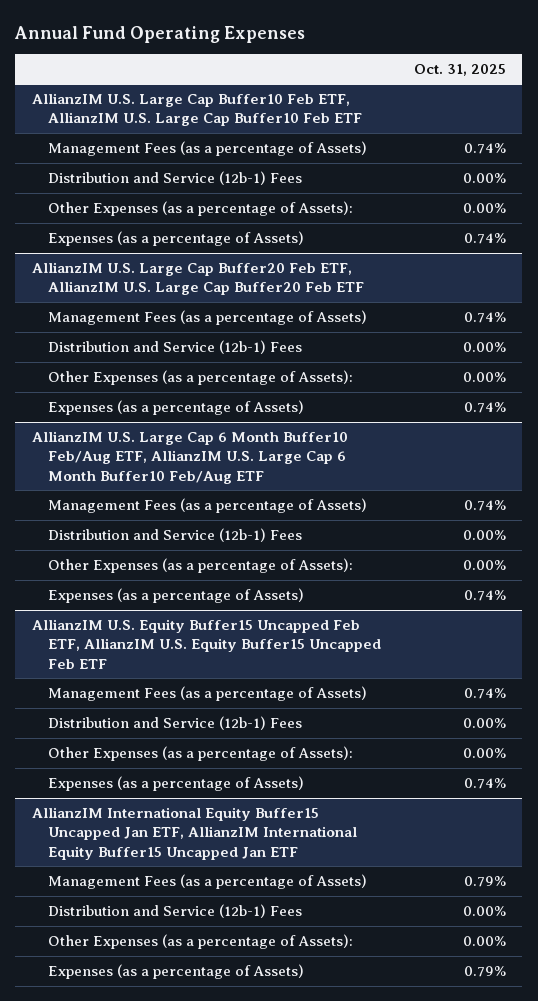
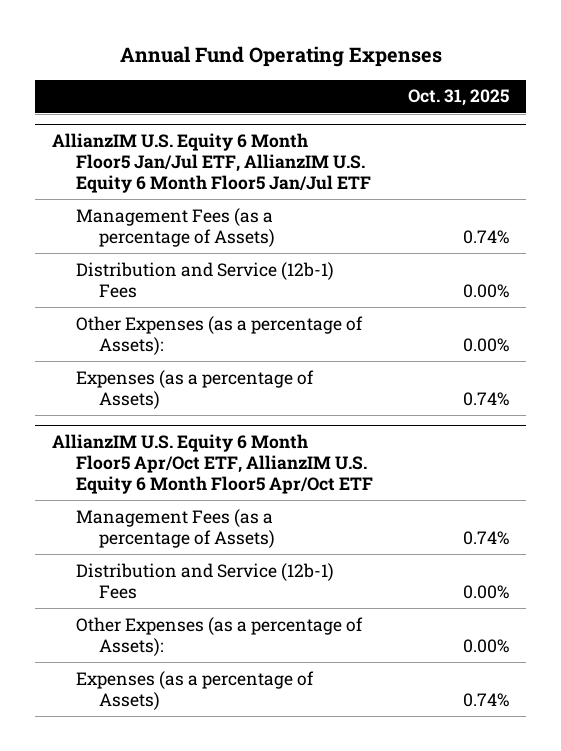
[31,92,363,127] AllianzIM U.S. Large Cap Buffer10 Feb ETF, AllianzIM U.S. Large Cap Buffer10 Feb ETF -> none
[48,140,368,156] Management Fees (as a percentage of Assets) -> none
[48,170,303,185] Distribution and Service (12b-1) Fees -> none
[48,200,354,216] Other Expenses (as a percentage of Assets): -> none
[48,230,305,246] Expenses (as a percentage of Assets) -> none
[31,261,365,296] AllianzIM U.S. Large Cap Buffer20 Feb ETF, AllianzIM U.S. Large Cap Buffer20 Feb ETF -> none
[48,309,368,325] Management Fees (as a percentage of Assets) -> none
[48,339,303,354] Distribution and Service (12b-1) Fees -> none
[48,369,354,385] Other Expenses (as a percentage of Assets): -> none
[48,399,305,415] Expenses (as a percentage of Assets) -> none
[31,430,348,484] AllianzIM U.S. Large Cap 6 Month Buffer10 Feb/Aug ETF, AllianzIM U.S. Large Cap 6 Month Buffer10 Feb/Aug ETF -> none
none -> [52,133,371,193] AllianzIM U.S. Equity 6 Month Floor5 Jan/Jul ETF, AllianzIM U.S. Equity 6 Month Floor5 Jan/Jul ETF
[31,618,382,669] AllianzIM U.S. Equity Buffer15 Uncapped Feb ETF, AllianzIM U.S. Equity Buffer15 Uncapped Feb ETF -> none
none -> [52,434,373,494] AllianzIM U.S. Equity 6 Month Floor5 Apr/Oct ETF, AllianzIM U.S. Equity 6 Month Floor5 Apr/Oct ETF
[31,806,358,860] AllianzIM International Equity Buffer15 Uncapped Jan ETF, AllianzIM International Equity Buffer15 Uncapped Jan ETF -> none
[48,873,368,889] Management Fees (as a percentage of Assets) -> none
[48,903,303,918] Distribution and Service (12b-1) Fees -> none
[48,933,354,949] Other Expenses (as a percentage of Assets): -> none
[48,963,305,979] Expenses (as a percentage of Assets) -> none

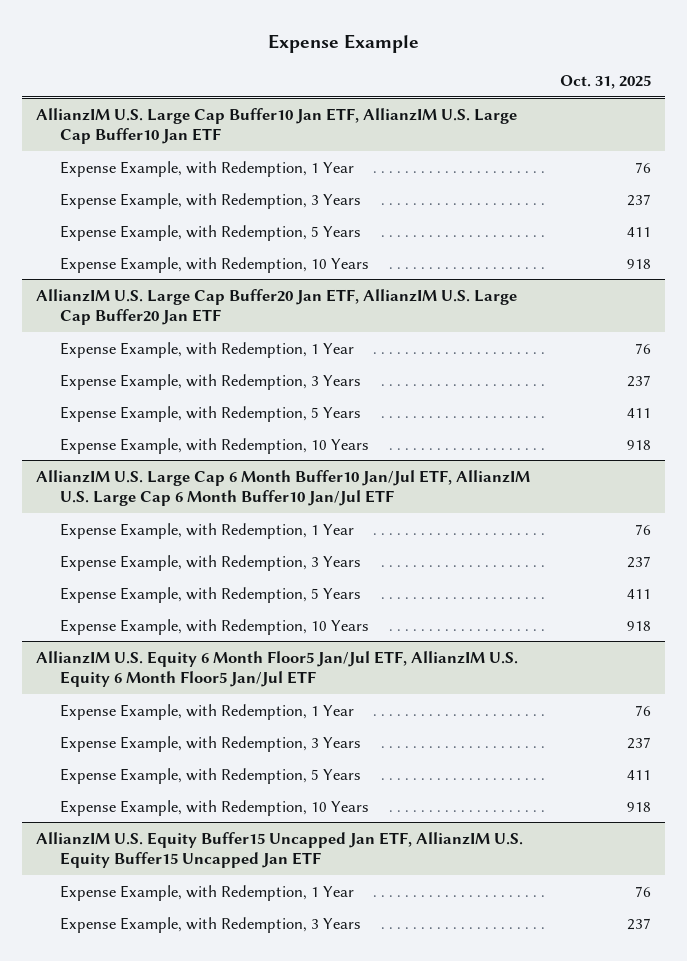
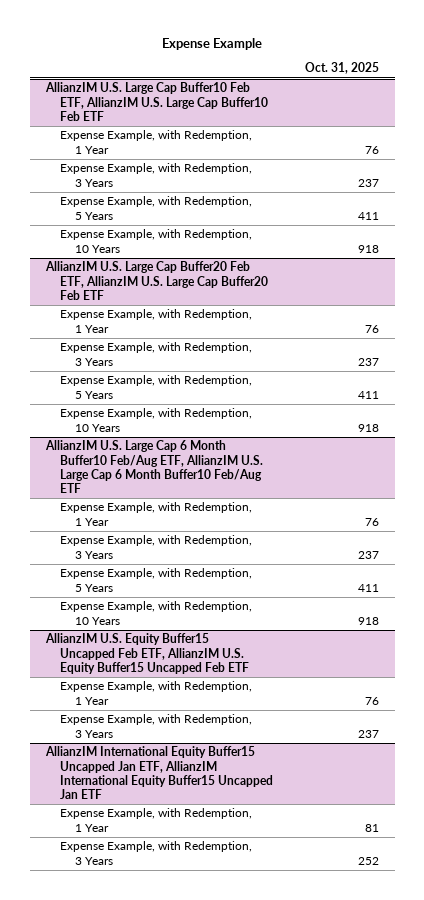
[59,160,354,177] Expense Example, with Redemption, 1 Year -> none
[59,192,361,209] Expense Example, with Redemption, 3 Years -> none
[59,224,361,241] Expense Example, with Redemption, 5 Years -> none
[59,256,369,273] Expense Example, with Redemption, 10 Years -> none
[36,288,518,326] AllianzIM U.S. Large Cap Buffer20 Jan ETF, AllianzIM U.S. Large Cap Buffer20 Jan ETF -> none
[36,107,518,145] AllianzIM U.S. Large Cap Buffer10 Jan ETF, AllianzIM U.S. Large Cap Buffer10 Jan ETF -> [44,82,269,121] AllianzIM U.S. Large Cap Buffer10 Feb ETF, AllianzIM U.S. Large Cap Buffer10 Feb ETF
[36,469,531,507] AllianzIM U.S. Large Cap 6 Month Buffer10 Jan/Jul ETF, AllianzIM U.S. Large Cap 6 Month Buffer10 Jan/Jul ETF -> none
none -> [44,261,269,300] AllianzIM U.S. Large Cap Buffer20 Feb ETF, AllianzIM U.S. Large Cap Buffer20 Feb ETF
[36,650,519,688] AllianzIM U.S. Equity 6 Month Floor5 Jan/Jul ETF, AllianzIM U.S. Equity 6 Month Floor5 Jan/Jul ETF -> none
none -> [44,440,264,493] AllianzIM U.S. Large Cap 6 Month Buffer10 Feb/Aug ETF, AllianzIM U.S. Large Cap 6 Month Buffer10 Feb/Aug ETF
[36,831,524,869] AllianzIM U.S. Equity Buffer15 Uncapped Jan ETF, AllianzIM U.S. Equity Buffer15 Uncapped Jan ETF -> [44,633,250,674] AllianzIM U.S. Equity Buffer15 Uncapped Feb ETF, AllianzIM U.S. Equity Buffer15 Uncapped Feb ETF
none -> [44,746,274,799] AllianzIM International Equity Buffer15 Uncapped Jan ETF, AllianzIM International Equity Buffer15 Uncapped Jan ETF
none -> [60,808,253,832] Expense Example, with Redemption, 1 Year
none -> [60,841,253,865] Expense Example, with Redemption, 3 Years

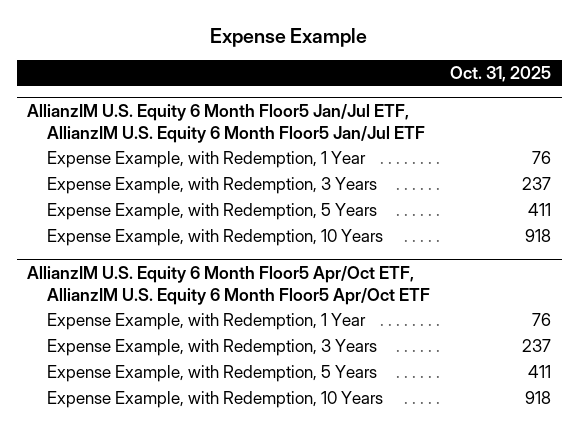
[44,82,269,121] AllianzIM U.S. Large Cap Buffer10 Feb ETF, AllianzIM U.S. Large Cap Buffer10 Feb ETF -> none
[60,130,253,154] Expense Example, with Redemption, 1 Year -> none
[60,163,253,187] Expense Example, with Redemption, 3 Years -> none
[60,196,253,220] Expense Example, with Redemption, 5 Years -> none
[60,229,253,253] Expense Example, with Redemption, 10 Years -> none
[44,261,269,300] AllianzIM U.S. Large Cap Buffer20 Feb ETF, AllianzIM U.S. Large Cap Buffer20 Feb ETF -> none
none -> [27,103,425,143] AllianzIM U.S. Equity 6 Month Floor5 Jan/Jul ETF, AllianzIM U.S. Equity 6 Month Floor5 Jan/Jul ETF
[44,440,264,493] AllianzIM U.S. Large Cap 6 Month Buffer10 Feb/Aug ETF, AllianzIM U.S. Large Cap 6 Month Buffer10 Feb/Aug ETF -> none
none -> [27,265,430,305] AllianzIM U.S. Equity 6 Month Floor5 Apr/Oct ETF, AllianzIM U.S. Equity 6 Month Floor5 Apr/Oct ETF
[44,633,250,674] AllianzIM U.S. Equity Buffer15 Uncapped Feb ETF, AllianzIM U.S. Equity Buffer15 Uncapped Feb ETF -> none
[60,681,253,705] Expense Example, with Redemption, 1 Year -> none
[60,714,253,738] Expense Example, with Redemption, 3 Years -> none
[44,746,274,799] AllianzIM International Equity Buffer15 Uncapped Jan ETF, AllianzIM International Equity Buffer15 Uncapped Jan ETF -> none
[60,808,253,832] Expense Example, with Redemption, 1 Year -> none
[60,841,253,865] Expense Example, with Redemption, 3 Years -> none

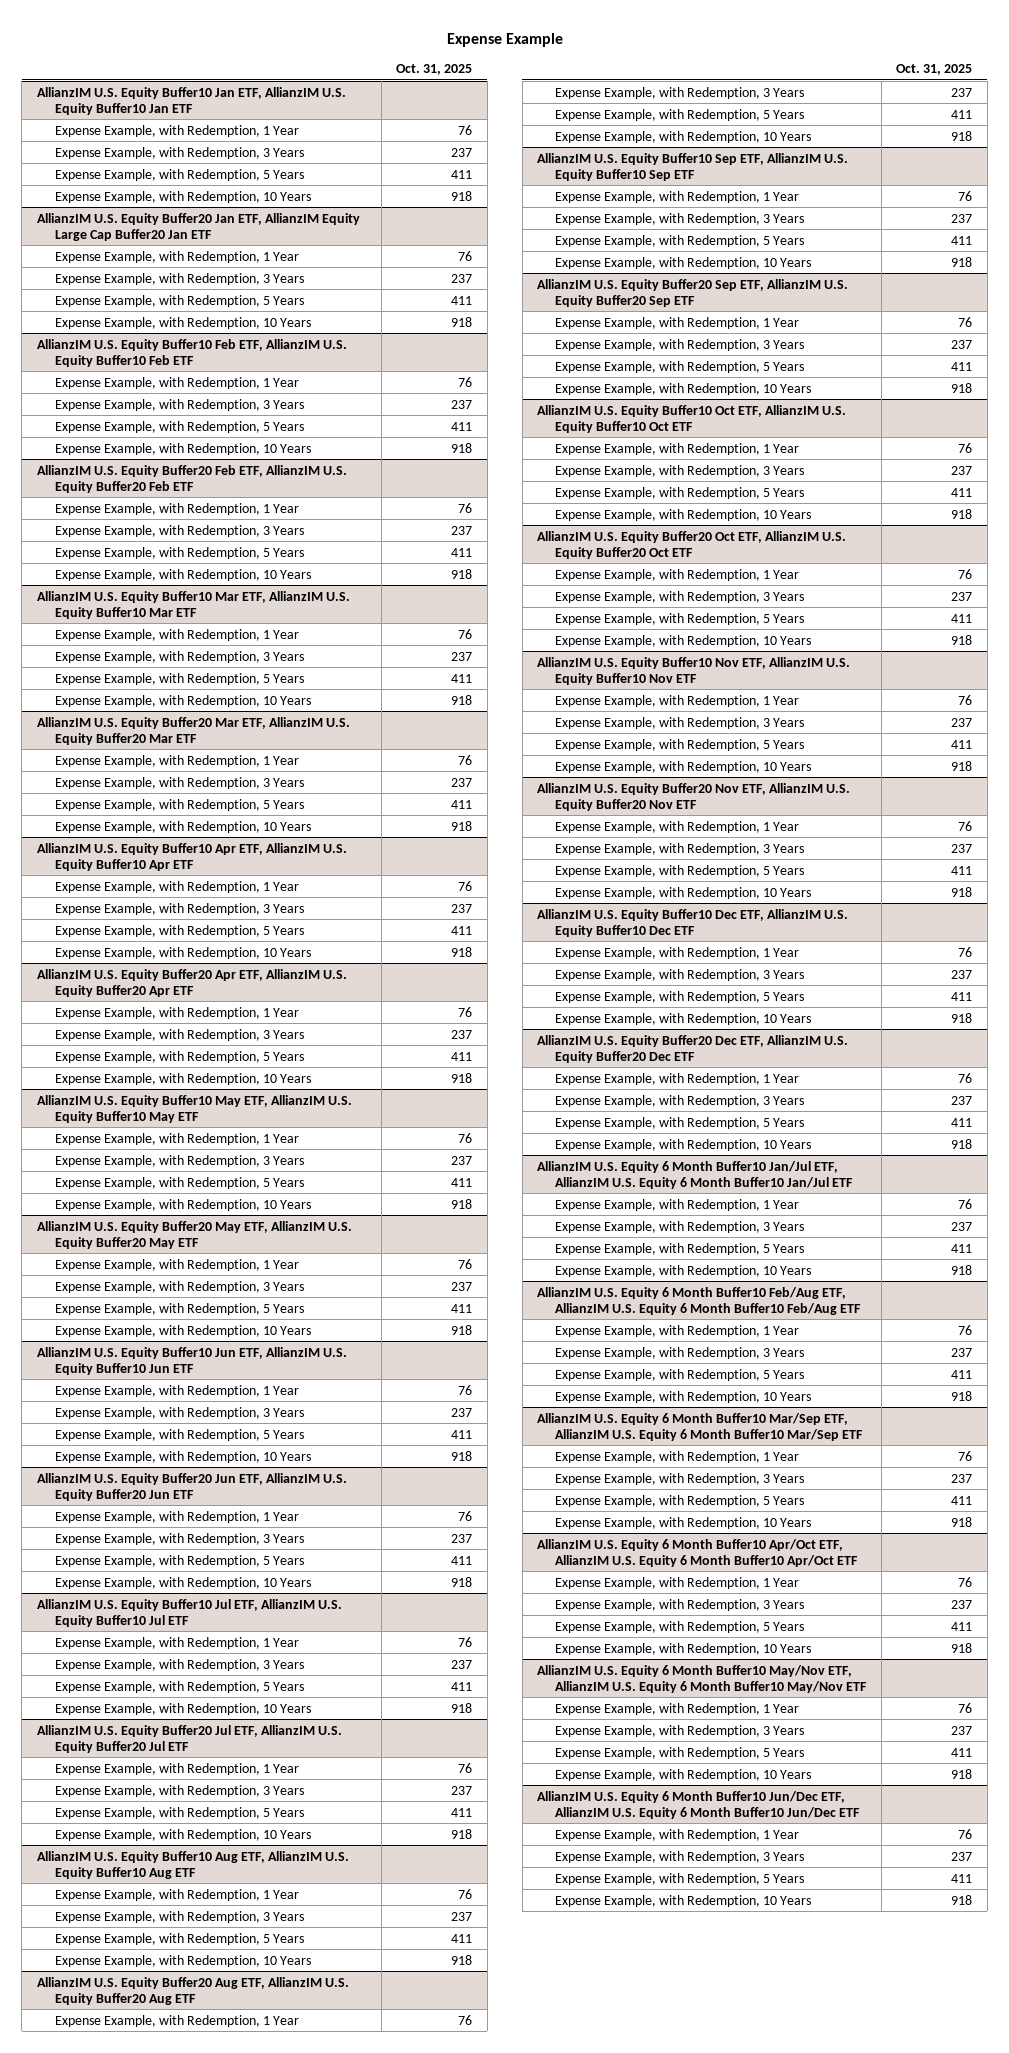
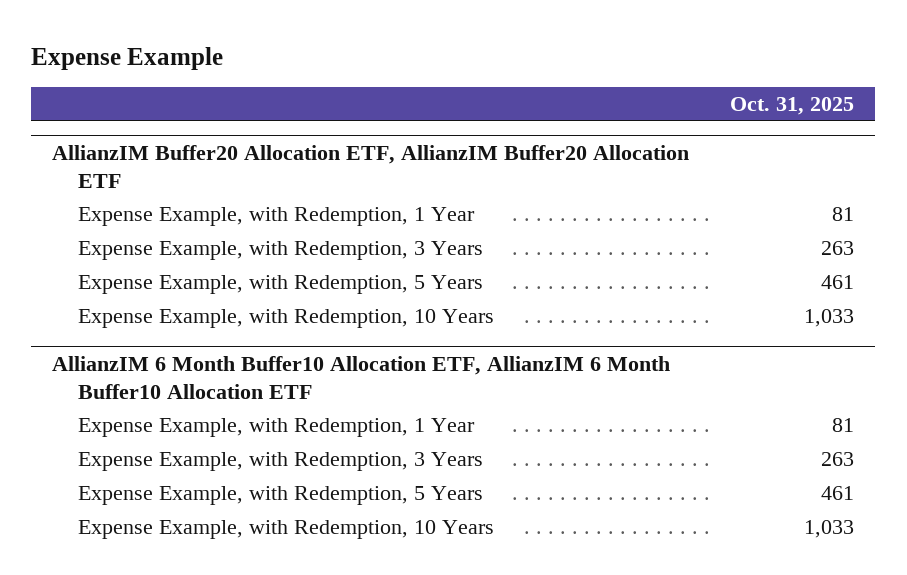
[36,86,346,115] AllianzIM U.S. Equity Buffer10 Jan ETF, AllianzIM U.S. Equity Buffer10 Jan ETF -> none
[36,212,360,241] AllianzIM U.S. Equity Buffer20 Jan ETF, AllianzIM Equity Large Cap Buffer20 Jan ETF -> none
[36,338,347,367] AllianzIM U.S. Equity Buffer10 Feb ETF, AllianzIM U.S. Equity Buffer10 Feb ETF -> none
[54,376,299,389] Expense Example, with Redemption, 1 Year -> none
[54,398,304,411] Expense Example, with Redemption, 3 Years -> none
[54,420,304,433] Expense Example, with Redemption, 5 Years -> none
[54,442,311,455] Expense Example, with Redemption, 10 Years -> none
[36,464,347,493] AllianzIM U.S. Equity Buffer20 Feb ETF, AllianzIM U.S. Equity Buffer20 Feb ETF -> none
[54,502,299,515] Expense Example, with Redemption, 1 Year -> none
[54,524,304,537] Expense Example, with Redemption, 3 Years -> none
[54,546,304,559] Expense Example, with Redemption, 5 Years -> none
[54,568,311,581] Expense Example, with Redemption, 10 Years -> none
[36,590,350,619] AllianzIM U.S. Equity Buffer10 Mar ETF, AllianzIM U.S. Equity Buffer10 Mar ETF -> none
[54,628,299,641] Expense Example, with Redemption, 1 Year -> none
[54,650,304,663] Expense Example, with Redemption, 3 Years -> none
[54,672,304,685] Expense Example, with Redemption, 5 Years -> none
[54,694,311,707] Expense Example, with Redemption, 10 Years -> none
[36,716,350,745] AllianzIM U.S. Equity Buffer20 Mar ETF, AllianzIM U.S. Equity Buffer20 Mar ETF -> none
[54,754,299,767] Expense Example, with Redemption, 1 Year -> none
[54,776,304,789] Expense Example, with Redemption, 3 Years -> none
[54,798,304,811] Expense Example, with Redemption, 5 Years -> none
[54,820,311,833] Expense Example, with Redemption, 10 Years -> none
[36,842,347,871] AllianzIM U.S. Equity Buffer10 Apr ETF, AllianzIM U.S. Equity Buffer10 Apr ETF -> none
[54,880,299,893] Expense Example, with Redemption, 1 Year -> none
[54,902,304,915] Expense Example, with Redemption, 3 Years -> none
[54,924,304,937] Expense Example, with Redemption, 5 Years -> none
[54,946,311,959] Expense Example, with Redemption, 10 Years -> none
[36,968,347,997] AllianzIM U.S. Equity Buffer20 Apr ETF, AllianzIM U.S. Equity Buffer20 Apr ETF -> none
[54,1006,299,1019] Expense Example, with Redemption, 1 Year -> none
[54,1028,304,1041] Expense Example, with Redemption, 3 Years -> none
[54,1050,304,1063] Expense Example, with Redemption, 5 Years -> none
[54,1072,311,1085] Expense Example, with Redemption, 10 Years -> none
[36,1094,352,1123] AllianzIM U.S. Equity Buffer10 May ETF, AllianzIM U.S. Equity Buffer10 May ETF -> none
[54,1132,299,1145] Expense Example, with Redemption, 1 Year -> none
[54,1154,304,1167] Expense Example, with Redemption, 3 Years -> none
[54,1176,304,1189] Expense Example, with Redemption, 5 Years -> none
[54,1198,311,1211] Expense Example, with Redemption, 10 Years -> none
[36,1220,352,1249] AllianzIM U.S. Equity Buffer20 May ETF, AllianzIM U.S. Equity Buffer20 May ETF -> none
[54,1258,299,1271] Expense Example, with Redemption, 1 Year -> none
[54,1280,304,1293] Expense Example, with Redemption, 3 Years -> none
[54,1302,304,1315] Expense Example, with Redemption, 5 Years -> none
[54,1324,311,1337] Expense Example, with Redemption, 10 Years -> none
[36,1346,347,1375] AllianzIM U.S. Equity Buffer10 Jun ETF, AllianzIM U.S. Equity Buffer10 Jun ETF -> none
[54,1384,299,1397] Expense Example, with Redemption, 1 Year -> none
[54,1406,304,1419] Expense Example, with Redemption, 3 Years -> none
[54,1428,304,1441] Expense Example, with Redemption, 5 Years -> none
[54,1450,311,1463] Expense Example, with Redemption, 10 Years -> none
[36,1472,347,1501] AllianzIM U.S. Equity Buffer20 Jun ETF, AllianzIM U.S. Equity Buffer20 Jun ETF -> none
[54,1510,299,1523] Expense Example, with Redemption, 1 Year -> none
[54,1532,304,1545] Expense Example, with Redemption, 3 Years -> none
[54,1554,304,1567] Expense Example, with Redemption, 5 Years -> none
[54,1576,311,1589] Expense Example, with Redemption, 10 Years -> none
[36,1598,342,1627] AllianzIM U.S. Equity Buffer10 Jul ETF, AllianzIM U.S. Equity Buffer10 Jul ETF -> none
[54,1636,299,1649] Expense Example, with Redemption, 1 Year -> none
[54,1658,304,1671] Expense Example, with Redemption, 3 Years -> none
[54,1680,304,1693] Expense Example, with Redemption, 5 Years -> none
[54,1702,311,1715] Expense Example, with Redemption, 10 Years -> none
[36,1724,342,1753] AllianzIM U.S. Equity Buffer20 Jul ETF, AllianzIM U.S. Equity Buffer20 Jul ETF -> none
[54,1762,299,1775] Expense Example, with Redemption, 1 Year -> none
[54,1784,304,1797] Expense Example, with Redemption, 3 Years -> none
[54,1806,304,1819] Expense Example, with Redemption, 5 Years -> none
[54,1828,311,1841] Expense Example, with Redemption, 10 Years -> none
[36,1850,349,1879] AllianzIM U.S. Equity Buffer10 Aug ETF, AllianzIM U.S. Equity Buffer10 Aug ETF -> none
[54,1888,299,1901] Expense Example, with Redemption, 1 Year -> none
[54,1910,304,1923] Expense Example, with Redemption, 3 Years -> none
[54,1932,304,1945] Expense Example, with Redemption, 5 Years -> none
[54,1954,311,1967] Expense Example, with Redemption, 10 Years -> none
[36,1976,349,2005] AllianzIM U.S. Equity Buffer20 Aug ETF, AllianzIM U.S. Equity Buffer20 Aug ETF -> none
[54,2014,299,2027] Expense Example, with Redemption, 1 Year -> none
[555,86,805,99] Expense Example, with Redemption, 3 Years -> none
[555,108,805,121] Expense Example, with Redemption, 5 Years -> none
[555,130,812,143] Expense Example, with Redemption, 10 Years -> none
[537,152,849,181] AllianzIM U.S. Equity Buffer10 Sep ETF, AllianzIM U.S. Equity Buffer10 Sep ETF -> none
[555,190,800,203] Expense Example, with Redemption, 1 Year -> none
[555,212,805,225] Expense Example, with Redemption, 3 Years -> none
[555,234,805,247] Expense Example, with Redemption, 5 Years -> none
[555,256,812,269] Expense Example, with Redemption, 10 Years -> none
[537,278,849,307] AllianzIM U.S. Equity Buffer20 Sep ETF, AllianzIM U.S. Equity Buffer20 Sep ETF -> none
[555,316,800,329] Expense Example, with Redemption, 1 Year -> none
[555,338,805,351] Expense Example, with Redemption, 3 Years -> none
[555,360,805,373] Expense Example, with Redemption, 5 Years -> none
[555,382,812,395] Expense Example, with Redemption, 10 Years -> none
[537,404,847,433] AllianzIM U.S. Equity Buffer10 Oct ETF, AllianzIM U.S. Equity Buffer10 Oct ETF -> none
[555,442,800,455] Expense Example, with Redemption, 1 Year -> none
[555,464,805,477] Expense Example, with Redemption, 3 Years -> none
[555,486,805,499] Expense Example, with Redemption, 5 Years -> none
[555,508,812,521] Expense Example, with Redemption, 10 Years -> none
[537,530,847,559] AllianzIM U.S. Equity Buffer20 Oct ETF, AllianzIM U.S. Equity Buffer20 Oct ETF -> none
[555,568,800,581] Expense Example, with Redemption, 1 Year -> none
[555,590,805,603] Expense Example, with Redemption, 3 Years -> none
[555,612,805,625] Expense Example, with Redemption, 5 Years -> none
[555,634,812,647] Expense Example, with Redemption, 10 Years -> none
[537,656,851,685] AllianzIM U.S. Equity Buffer10 Nov ETF, AllianzIM U.S. Equity Buffer10 Nov ETF -> none
[555,694,800,707] Expense Example, with Redemption, 1 Year -> none
[555,716,805,729] Expense Example, with Redemption, 3 Years -> none
[555,738,805,751] Expense Example, with Redemption, 5 Years -> none
[555,760,812,773] Expense Example, with Redemption, 10 Years -> none
[537,782,851,811] AllianzIM U.S. Equity Buffer20 Nov ETF, AllianzIM U.S. Equity Buffer20 Nov ETF -> none
[555,820,800,833] Expense Example, with Redemption, 1 Year -> none
[555,842,805,855] Expense Example, with Redemption, 3 Years -> none
[555,864,805,877] Expense Example, with Redemption, 5 Years -> none
[555,886,812,899] Expense Example, with Redemption, 10 Years -> none
[537,908,849,937] AllianzIM U.S. Equity Buffer10 Dec ETF, AllianzIM U.S. Equity Buffer10 Dec ETF -> none
[555,946,800,959] Expense Example, with Redemption, 1 Year -> none
[555,968,805,981] Expense Example, with Redemption, 3 Years -> none
[555,990,805,1003] Expense Example, with Redemption, 5 Years -> none
[555,1012,812,1025] Expense Example, with Redemption, 10 Years -> none
[537,1034,849,1063] AllianzIM U.S. Equity Buffer20 Dec ETF, AllianzIM U.S. Equity Buffer20 Dec ETF -> none
[555,1072,800,1085] Expense Example, with Redemption, 1 Year -> none
[555,1094,805,1107] Expense Example, with Redemption, 3 Years -> none
[555,1116,805,1129] Expense Example, with Redemption, 5 Years -> none
[555,1138,812,1151] Expense Example, with Redemption, 10 Years -> none
[537,1160,854,1189] AllianzIM U.S. Equity 6 Month Buffer10 Jan/Jul ETF, AllianzIM U.S. Equity 6 Month Buffer10 Jan/Jul ETF -> none
[555,1198,800,1211] Expense Example, with Redemption, 1 Year -> none
[555,1220,805,1233] Expense Example, with Redemption, 3 Years -> none
[555,1242,805,1255] Expense Example, with Redemption, 5 Years -> none
[555,1264,812,1277] Expense Example, with Redemption, 10 Years -> none
[537,1286,862,1315] AllianzIM U.S. Equity 6 Month Buffer10 Feb/Aug ETF, AllianzIM U.S. Equity 6 Month Buffer10 Feb/Aug ETF -> none
[555,1324,800,1337] Expense Example, with Redemption, 1 Year -> none
[555,1346,805,1359] Expense Example, with Redemption, 3 Years -> none
[555,1368,805,1381] Expense Example, with Redemption, 5 Years -> none
[555,1390,812,1403] Expense Example, with Redemption, 10 Years -> none
[537,1412,864,1441] AllianzIM U.S. Equity 6 Month Buffer10 Mar/Sep ETF, AllianzIM U.S. Equity 6 Month Buffer10 Mar/Sep ETF -> none
[555,1450,800,1463] Expense Example, with Redemption, 1 Year -> none
[555,1472,805,1485] Expense Example, with Redemption, 3 Years -> none
[555,1494,805,1507] Expense Example, with Redemption, 5 Years -> none
[555,1516,812,1529] Expense Example, with Redemption, 10 Years -> none
[537,1538,859,1567] AllianzIM U.S. Equity 6 Month Buffer10 Apr/Oct ETF, AllianzIM U.S. Equity 6 Month Buffer10 Apr/Oct ETF -> none
[555,1576,800,1589] Expense Example, with Redemption, 1 Year -> none
[555,1598,805,1611] Expense Example, with Redemption, 3 Years -> none
[555,1620,805,1633] Expense Example, with Redemption, 5 Years -> none
[555,1642,812,1655] Expense Example, with Redemption, 10 Years -> none
[537,1664,868,1693] AllianzIM U.S. Equity 6 Month Buffer10 May/Nov ETF, AllianzIM U.S. Equity 6 Month Buffer10 May/Nov ETF -> none
[555,1702,800,1715] Expense Example, with Redemption, 1 Year -> none
[555,1724,805,1737] Expense Example, with Redemption, 3 Years -> none
[555,1746,805,1759] Expense Example, with Redemption, 5 Years -> none
[555,1768,812,1781] Expense Example, with Redemption, 10 Years -> none
[537,1790,861,1819] AllianzIM U.S. Equity 6 Month Buffer10 Jun/Dec ETF, AllianzIM U.S. Equity 6 Month Buffer10 Jun/Dec ETF -> none
[555,1828,800,1841] Expense Example, with Redemption, 1 Year -> none
[555,1850,805,1863] Expense Example, with Redemption, 3 Years -> none
[555,1872,805,1885] Expense Example, with Redemption, 5 Years -> none
[555,1894,812,1907] Expense Example, with Redemption, 10 Years -> none
none -> [52,144,690,188] AllianzIM Buffer20 Allocation ETF, AllianzIM Buffer20 Allocation ETF
[458,124,473,135] 76 -> [832,206,855,221] 81
[451,147,473,157] 237 -> [821,240,855,255] 263
[451,169,473,179] 411 -> [821,274,855,289] 461
[451,190,473,201] 918 -> [804,308,855,327] 1,033
none -> [52,355,671,399] AllianzIM 6 Month Buffer10 Allocation ETF, AllianzIM 6 Month Buffer10 Allocation ETF
[458,250,473,261] 76 -> [832,417,855,432] 81
[451,273,473,283] 237 -> [821,451,855,466] 263
[451,295,473,305] 411 -> [821,485,855,500] 461
[451,316,473,327] 918 -> [804,519,855,538] 1,033

